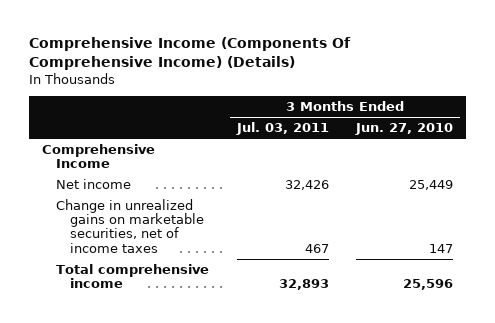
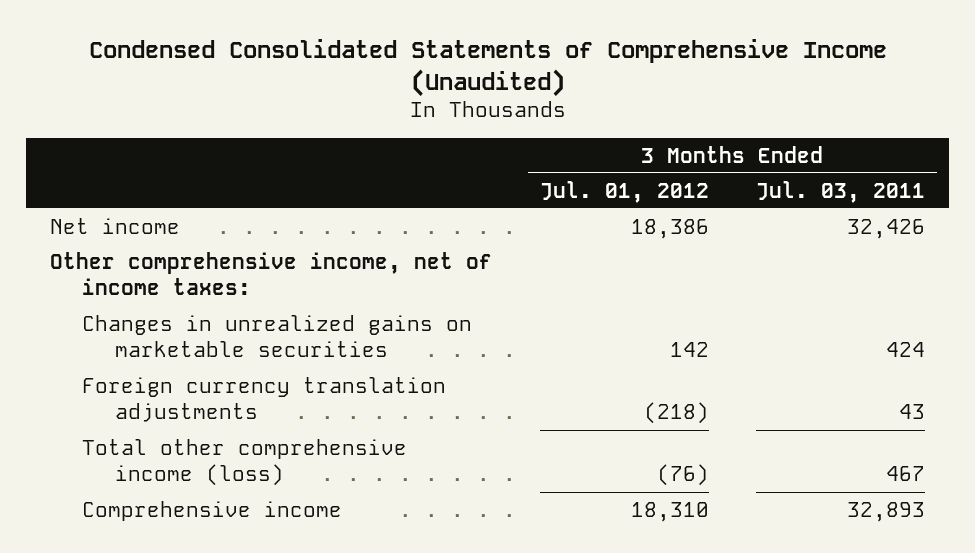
[28,37,351,71] Comprehensive Income (Components Of Comprehensive Income) (Details) -> [88,38,887,97] Condensed Consolidated Statements of Comprehensive Income (Unaudited)
[354,123,453,136] Jun. 27, 2010 -> none
none -> [539,180,709,203] Jul. 01, 2012
[42,144,156,169] Comprehensive Income -> none
none -> [49,251,492,296] Other comprehensive income, net of income taxes:
[56,199,205,253] Change in unrealized gains on marketable securities, net of income taxes -> [82,314,473,358] Changes in unrealized gains on marketable securities
[304,243,329,253] 467 -> [886,342,926,358] 424
none -> [82,376,447,423] Foreign currency translation adjustments
none -> [82,438,408,487] Total other comprehensive income (loss)
[56,264,210,289] Total comprehensive income -> [82,500,343,521] Comprehensive income

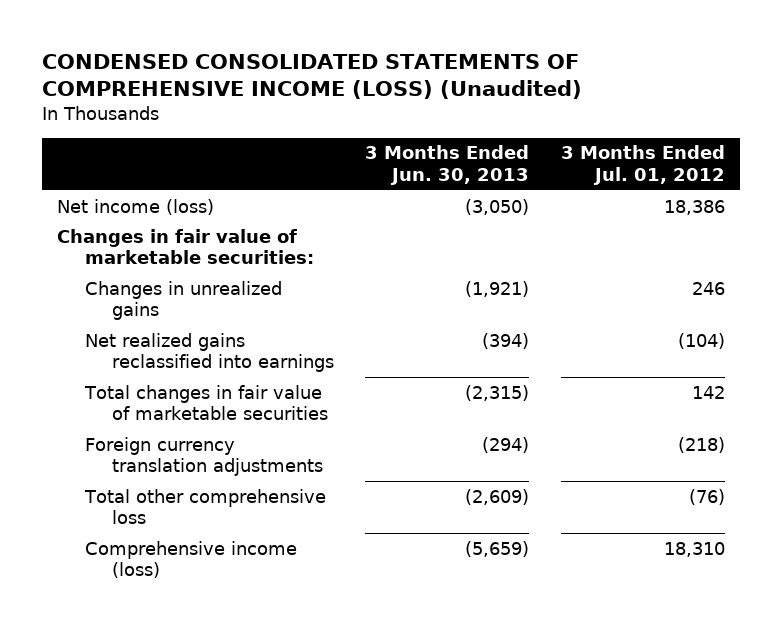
[88,38,887,97] Condensed Consolidated Statements of Comprehensive Income (Unaudited) -> [41,54,582,100] CONDENSED CONSOLIDATED STATEMENTS OF COMPREHENSIVE INCOME (LOSS) (Unaudited)
[756,180,926,203] Jul. 03, 2011 -> none
none -> [365,145,530,186] 3 Months Ended Jun. 30, 2013
[49,251,492,296] Other comprehensive income, net of income taxes: -> none
[49,217,180,234] Net income -> [57,198,215,215] Net income (loss)
none -> [57,228,314,265] Changes in fair value of marketable securities:
[82,314,473,358] Changes in unrealized gains on marketable securities -> [84,280,282,321] Changes in unrealized gains
[669,342,709,358] 142 -> [691,281,725,295] 246
none -> [84,332,335,373] Net realized gains reclassified into earnings
none -> [83,384,329,421] Total changes in fair value of marketable securities
[82,438,408,487] Total other comprehensive income (loss) -> [83,488,326,525] Total other comprehensive loss
[82,500,343,521] Comprehensive income -> [84,540,297,579] Comprehensive income (loss)

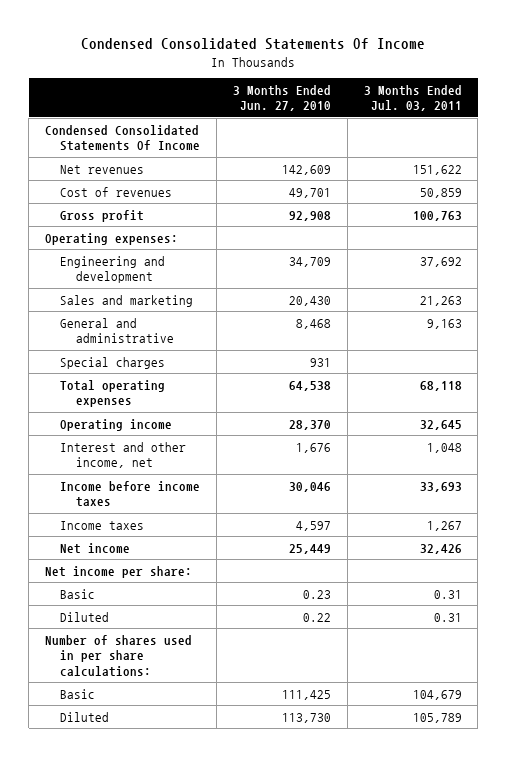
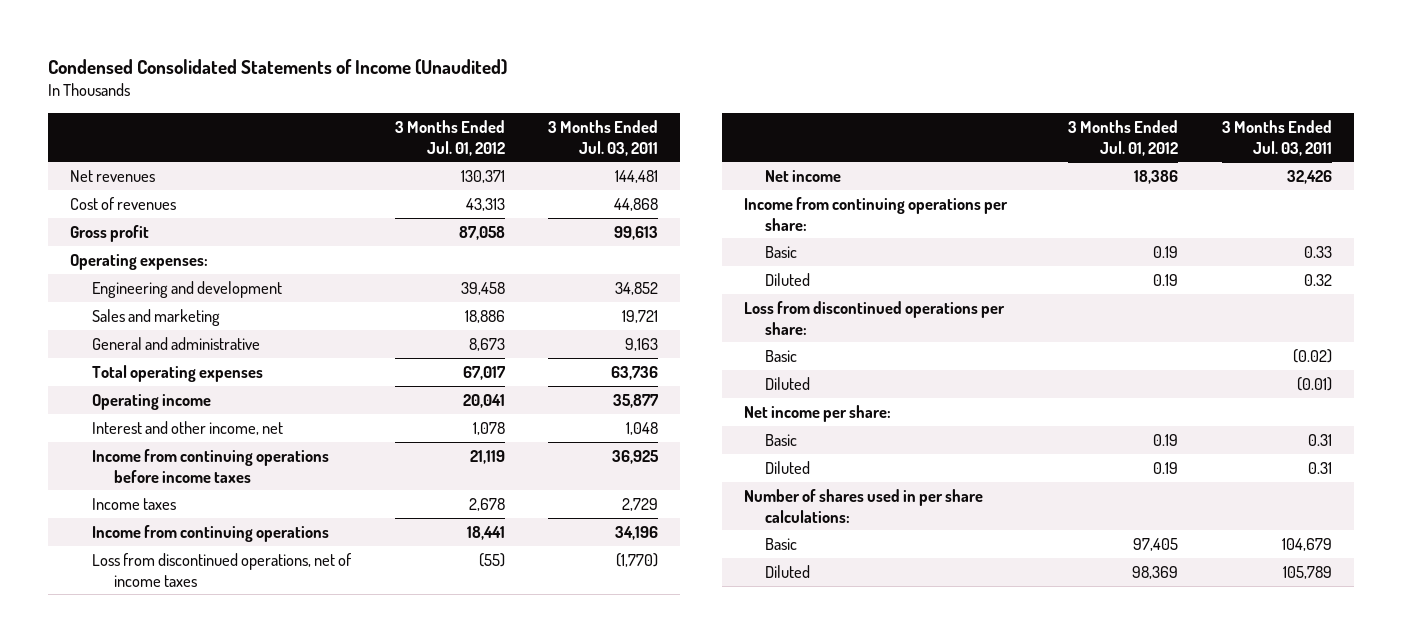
[81,38,426,51] Condensed Consolidated Statements Of Income -> [48,59,508,76] Condensed Consolidated Statements of Income (Unaudited)
[233,84,332,112] 3 Months Ended Jun. 27, 2010 -> none
none -> [394,119,505,156] 3 Months Ended Jul. 01, 2012
[44,124,201,152] Condensed Consolidated Statements Of Income -> none
[412,164,462,175] 151,622 -> [615,169,659,183] 144,481
[419,187,462,198] 50,859 -> [614,197,659,211] 44,868
[412,210,462,221] 100,763 -> [614,225,659,240] 99,613
[419,256,462,267] 37,692 -> [615,281,659,295] 34,852
[419,295,462,306] 21,263 -> [622,309,659,323] 19,721
[60,356,166,369] Special charges -> none
[419,380,462,391] 68,118 -> [611,365,659,380] 63,736
[419,419,462,430] 32,645 -> [613,393,660,408] 35,877
[60,480,201,508] Income before income taxes -> [92,448,330,483] Income from continuing operations before income taxes
[419,481,462,492] 33,693 -> [612,449,660,464] 36,925
[426,520,462,531] 1,267 -> [622,497,659,511] 2,729
none -> [92,524,330,542] Income from continuing operations
none -> [92,552,353,587] Loss from discontinued operations, net of income taxes
none -> [743,196,1008,231] Income from continuing operations per share:
none -> [765,245,798,258] Basic
none -> [765,272,811,286] Diluted
none -> [743,300,1005,335] Loss from discontinued operations per share:
none -> [765,349,798,362] Basic
none -> [765,376,811,390] Diluted

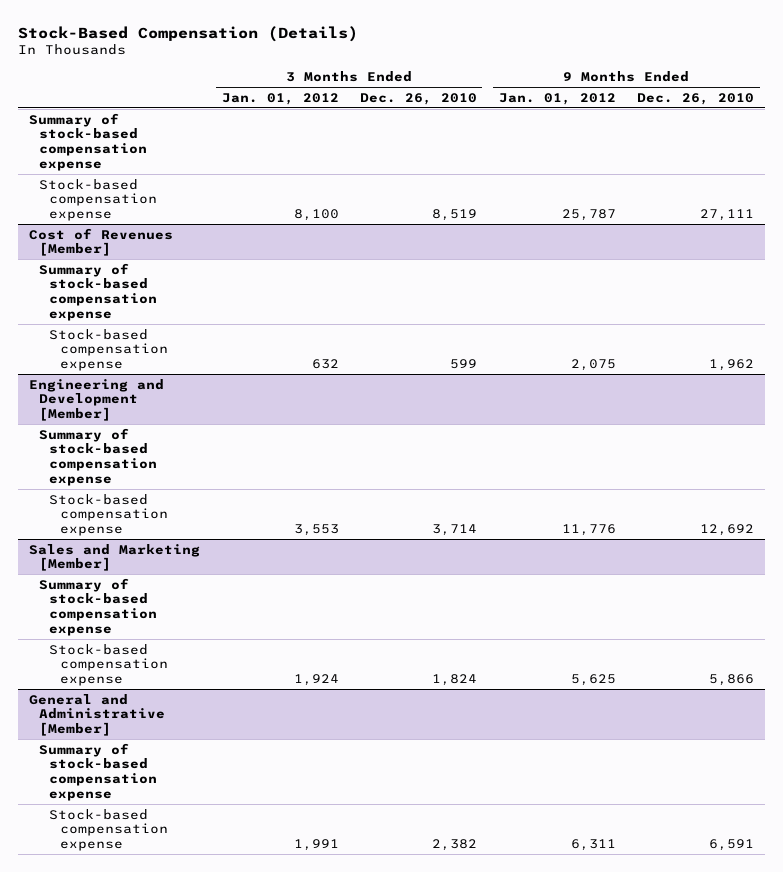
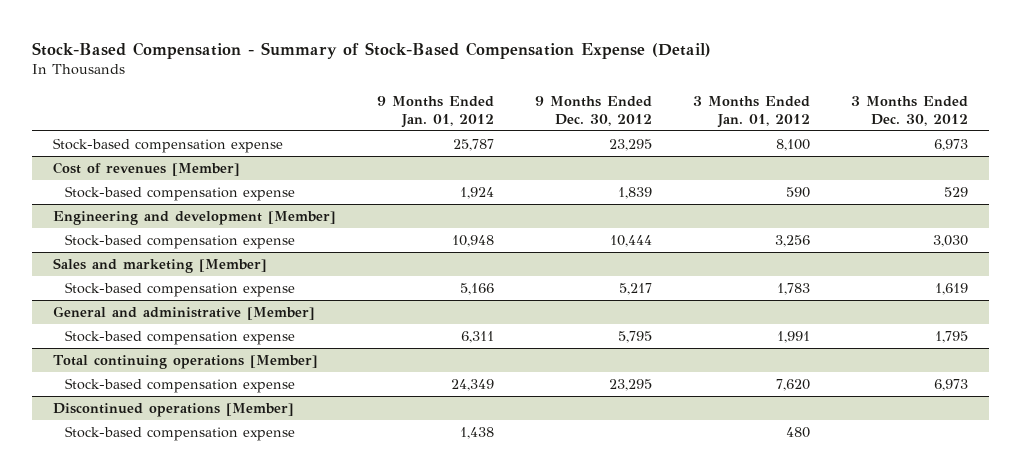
[18,25,359,42] Stock-Based Compensation (Details) -> [32,41,712,59] Stock-Based Compensation - Summary of Stock-Based Compensation Expense (Detail)
[360,92,478,105] Dec. 26, 2010 -> none
[637,92,755,105] Dec. 26, 2010 -> none
none -> [535,95,653,126] 9 Months Ended Dec. 30, 2012
none -> [851,95,969,126] 3 Months Ended Dec. 30, 2012
[28,112,148,171] Summary of stock-based compensation expense -> none
[39,262,158,321] Summary of stock-based compensation expense -> none
[39,427,158,486] Summary of stock-based compensation expense -> none
[39,577,158,636] Summary of stock-based compensation expense -> none
[39,742,158,801] Summary of stock-based compensation expense -> none
[28,227,173,257] Cost of Revenues [Member] -> [52,161,240,176] Cost of revenues [Member]
[311,359,339,370] 632 -> [786,186,811,198] 590
[570,359,616,372] 2,075 -> [460,186,495,199] 1,924
[28,378,164,422] Engineering and Development [Member] -> [52,210,336,225] Engineering and development [Member]
[293,524,339,537] 3,553 -> [775,234,811,247] 3,256
[561,524,616,537] 11,776 -> [452,234,495,247] 10,948
[28,543,200,572] Sales and Marketing [Member] -> [52,257,267,273] Sales and marketing [Member]
[293,674,339,687] 1,924 -> [777,282,811,295] 1,783
[570,674,616,687] 5,625 -> [460,282,495,295] 5,166
[28,693,166,737] General and Administrative [Member] -> [52,305,315,320] General and administrative [Member]
none -> [52,354,318,369] Total continuing operations [Member]
none -> [65,377,296,393] Stock-based compensation expense
none -> [52,402,294,417] Discontinued operations [Member]
none -> [65,425,296,441] Stock-based compensation expense

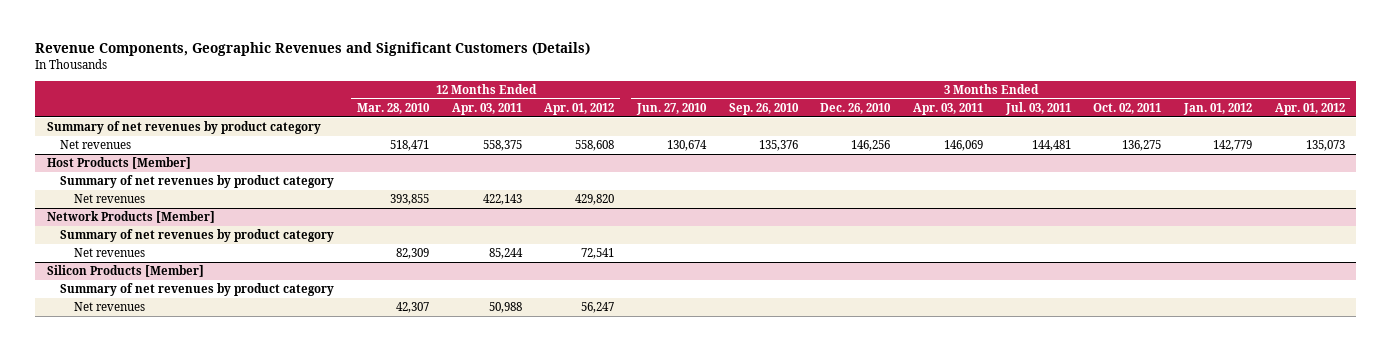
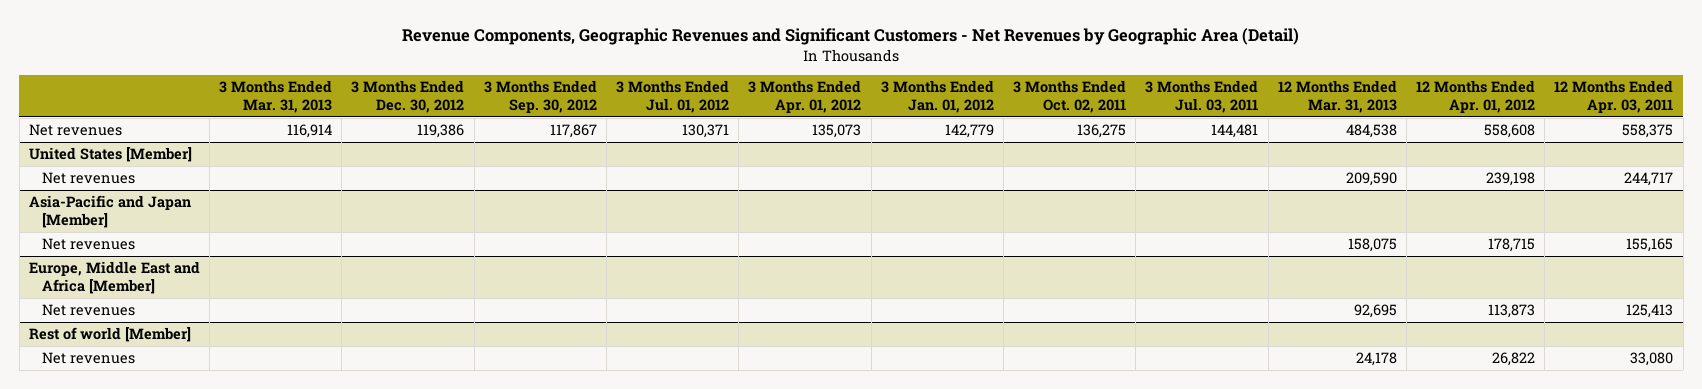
[35,42,591,57] Revenue Components, Geographic Revenues and Significant Customers (Details) -> [402,28,1300,46] Revenue Components, Geographic Revenues and Significant Customers - Net Revenues by Geographic Area (Detail)
[356,103,430,115] Mar. 28, 2010 -> none
[635,103,707,116] Jun. 27, 2010 -> none
[728,103,799,116] Sep. 26, 2010 -> none
[820,103,892,115] Dec. 26, 2010 -> none
[912,103,983,116] Apr. 03, 2011 -> none
none -> [219,80,333,113] 3 Months Ended Mar. 31, 2013
none -> [351,80,465,113] 3 Months Ended Dec. 30, 2012
none -> [483,80,597,113] 3 Months Ended Sep. 30, 2012
none -> [616,80,730,113] 3 Months Ended Jul. 01, 2012
none -> [1277,80,1397,113] 12 Months Ended Mar. 31, 2013
[46,121,321,135] Summary of net revenues by product category -> none
[46,157,191,170] Host Products [Member] -> none
[60,175,335,189] Summary of net revenues by product category -> none
[46,211,215,224] Network Products [Member] -> none
[60,229,335,243] Summary of net revenues by product category -> none
[46,265,204,278] Silicon Products [Member] -> none
[60,283,335,297] Summary of net revenues by product category -> none
none -> [28,147,192,163] United States [Member]
[482,194,522,206] 422,143 -> [1624,172,1674,187] 244,717
[575,194,615,206] 429,820 -> [1486,172,1536,187] 239,198
none -> [28,195,191,228] Asia-Pacific and Japan [Member]
[488,248,523,260] 85,244 -> [1626,238,1674,253] 155,165
[581,248,615,260] 72,541 -> [1488,238,1536,253] 178,715
none -> [28,261,200,294] Europe, Middle East and Africa [Member]
[488,302,522,314] 50,988 -> [1626,304,1674,319] 125,413
[581,302,615,314] 56,247 -> [1488,304,1536,319] 113,873
none -> [28,327,191,343] Rest of world [Member]
none -> [42,352,136,365] Net revenues

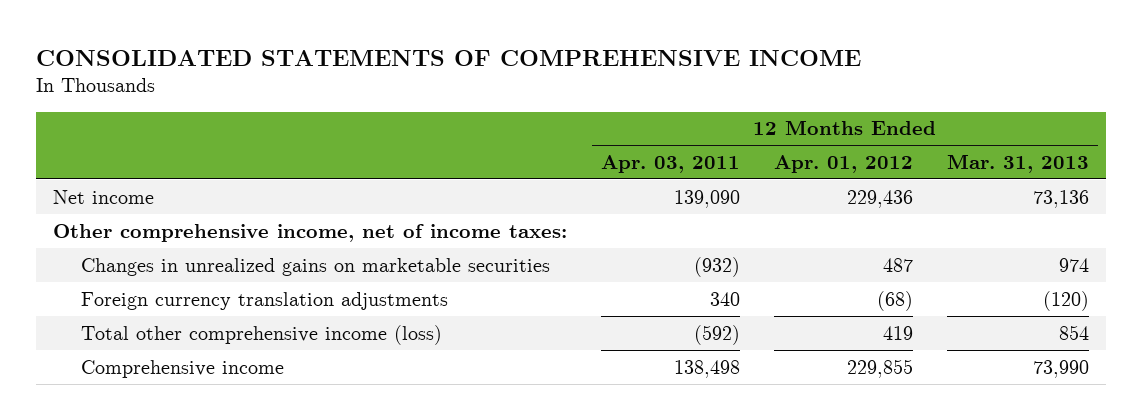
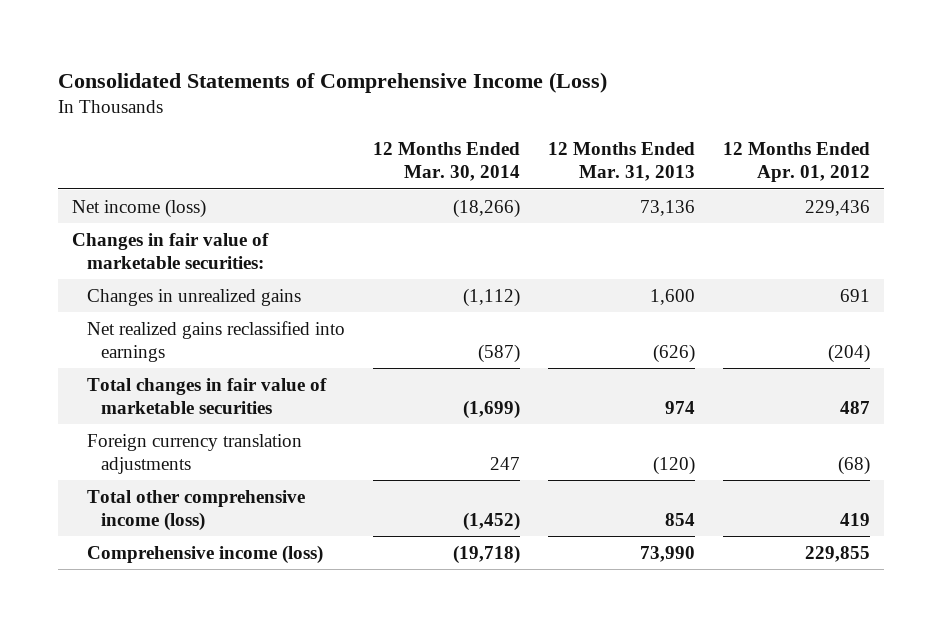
[35,49,861,66] CONSOLIDATED STATEMENTS OF COMPREHENSIVE INCOME -> [58,71,608,93] Consolidated Statements of Comprehensive Income (Loss)
[600,154,740,173] Apr. 03, 2011 -> none
none -> [372,142,520,182] 12 Months Ended Mar. 30, 2014
[52,223,567,242] Other comprehensive income, net of income taxes: -> none
[52,189,154,204] Net income -> [72,198,207,218] Net income (loss)
none -> [72,232,270,269] Changes in fair value of marketable securities:
[80,257,550,276] Changes in unrealized gains on marketable securities -> [86,288,301,306] Changes in unrealized gains
[883,257,914,272] 487 -> [840,288,871,302] 691
[1059,257,1090,272] 974 -> [650,288,696,305] 1,600
none -> [86,320,345,362] Net realized gains reclassified into earnings
none -> [86,377,327,414] Total changes in fair value of marketable securities
[80,359,284,378] Comprehensive income -> [86,544,323,564] Comprehensive income (loss)

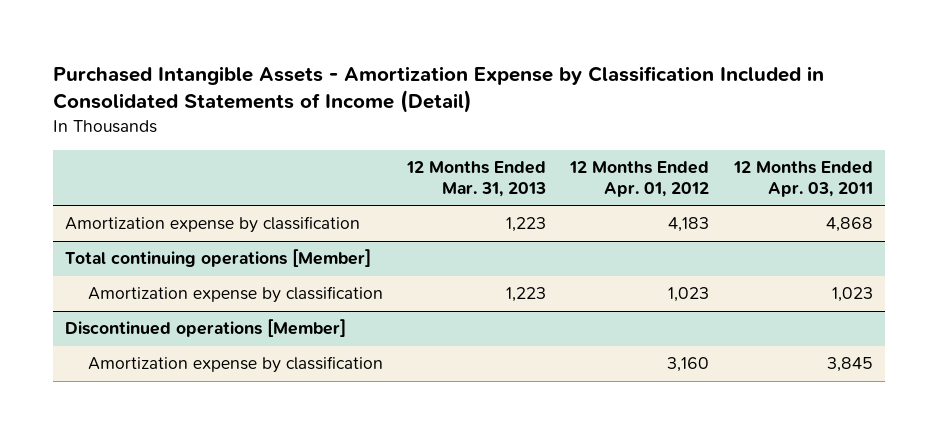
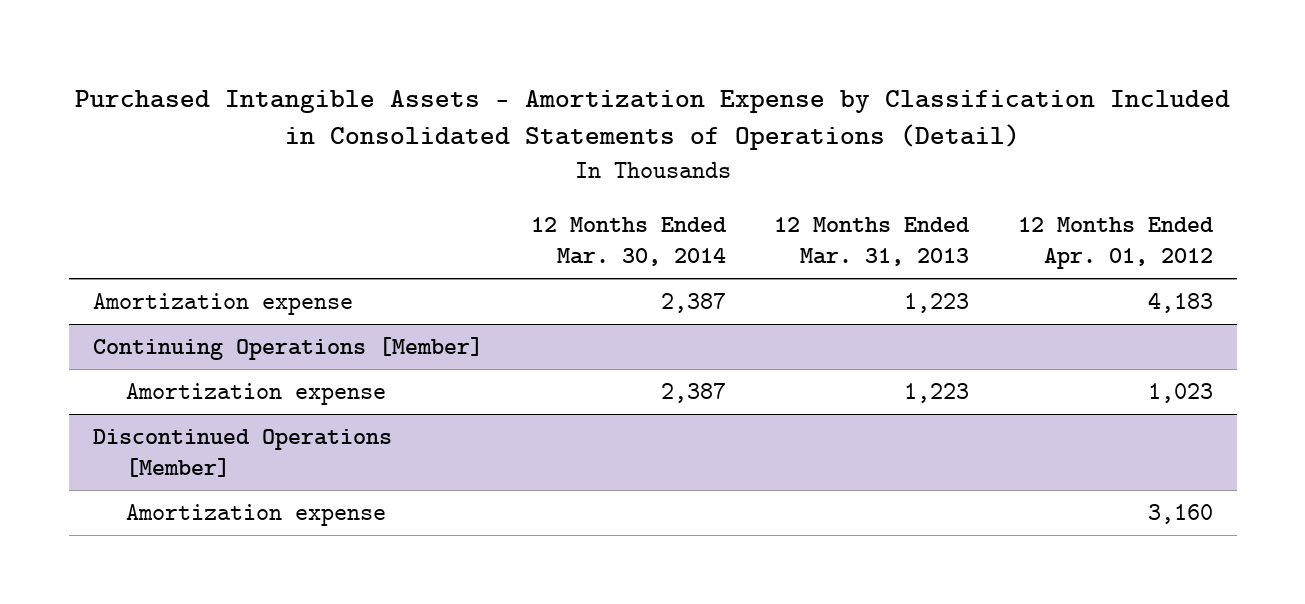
[53,65,825,114] Purchased Intangible Assets - Amortization Expense by Classification Included in Consolidated Statements of Income (Detail) -> [74,89,1230,151] Purchased Intangible Assets - Amortization Expense by Classification Included in Consolidated Statements of Operations (Detail)
[732,160,873,197] 12 Months Ended Apr. 03, 2011 -> none
none -> [530,216,727,267] 12 Months Ended Mar. 30, 2014
[65,216,361,234] Amortization expense by classification -> [92,292,353,315] Amortization expense
[65,249,372,268] Total continuing operations [Member] -> [92,336,483,360] Continuing Operations [Member]
[87,286,383,304] Amortization expense by classification -> [126,382,387,405] Amortization expense
[65,319,347,338] Discontinued operations [Member] -> [92,428,392,478] Discontinued Operations [Member]
[87,356,383,374] Amortization expense by classification -> [126,503,387,526] Amortization expense

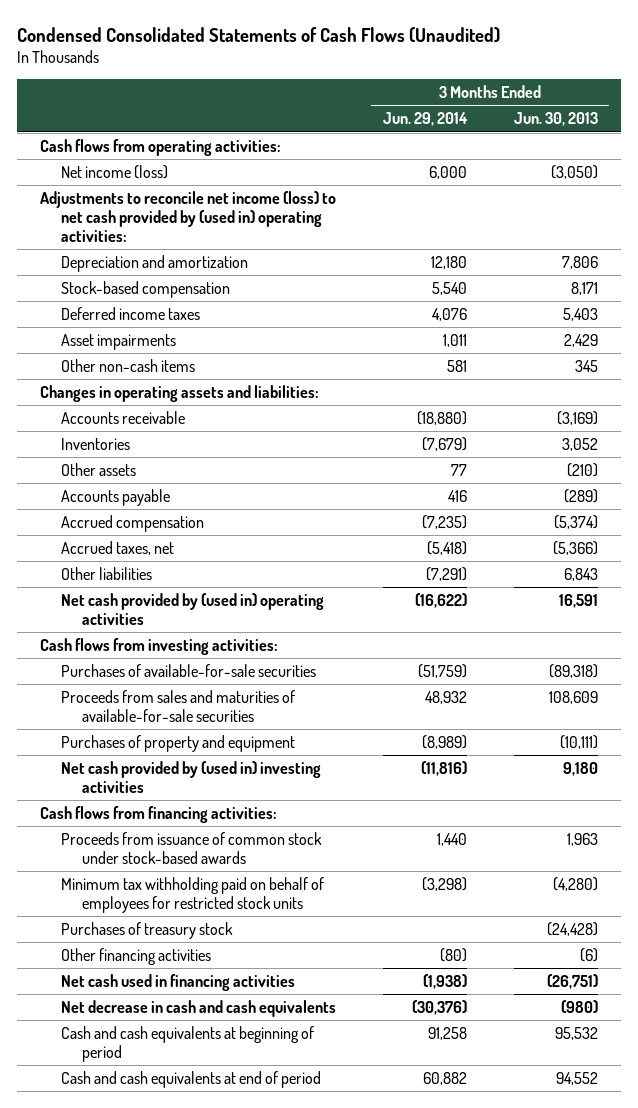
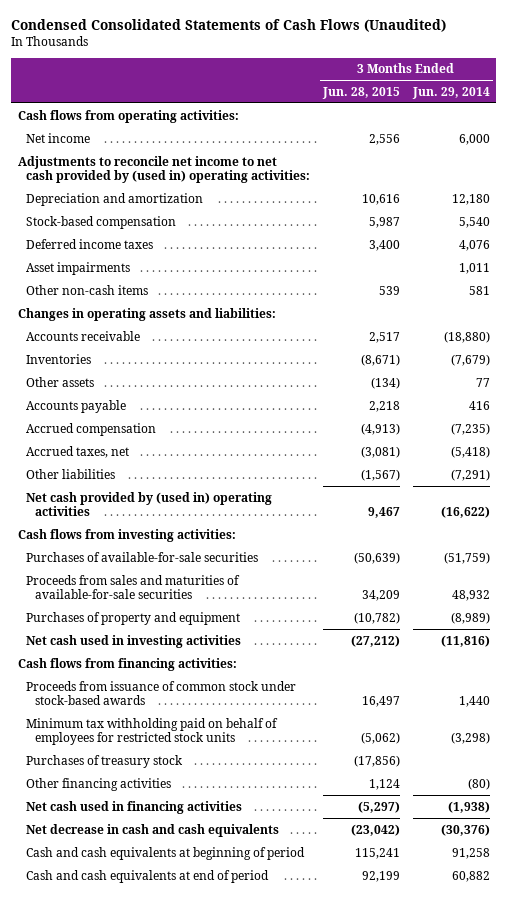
[513,112,598,127] Jun. 30, 2013 -> none
none -> [321,86,400,99] Jun. 28, 2015
[61,164,169,179] Net income (loss) -> [26,132,91,143] Net income
[40,190,337,243] Adjustments to reconcile net income (loss) to net cash provided by (used in) operating activities: -> [17,155,311,183] Adjustments to reconcile net income to net cash provided by (used in) operating activities:
[61,760,322,794] Net cash provided by (used in) investing activities -> [26,634,242,648] Net cash used in investing activities

